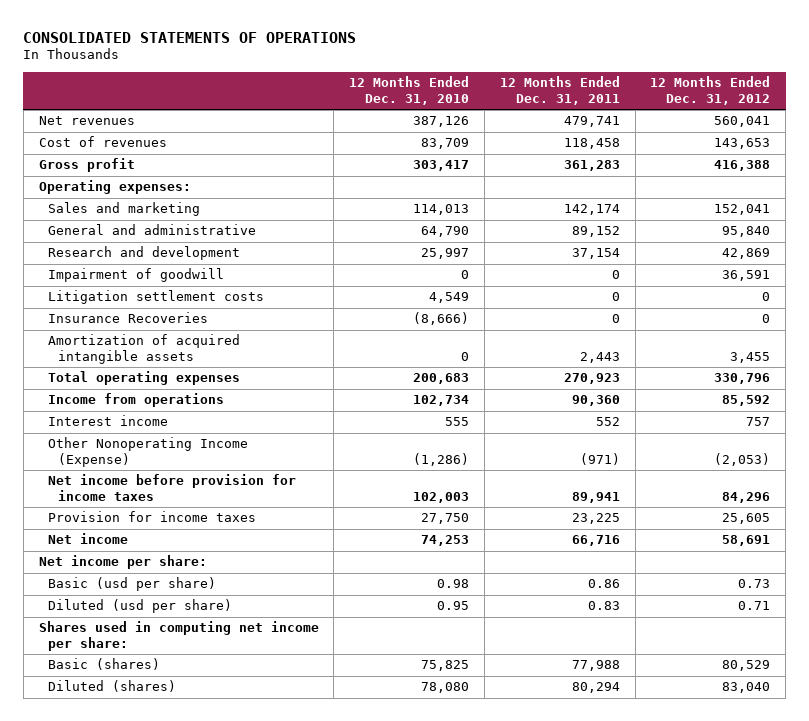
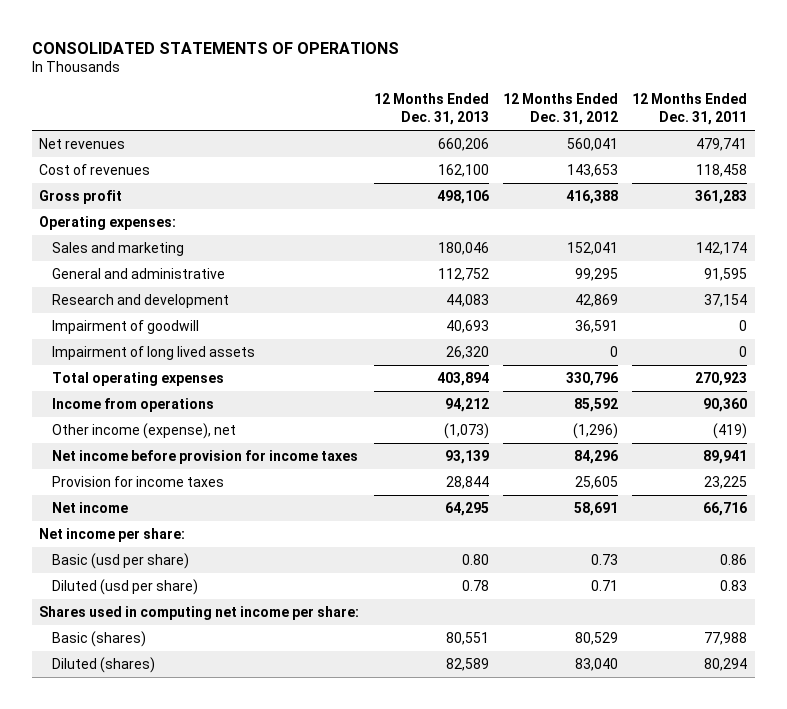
[349,76,470,105] 12 Months Ended Dec. 31, 2010 -> none
none -> [373,93,489,126] 12 Months Ended Dec. 31, 2013
[571,226,620,238] 89,152 -> [704,267,748,281] 91,595
[722,226,771,238] 95,840 -> [575,267,619,281] 99,295
[48,290,265,305] Litigation settlement costs -> none
[48,312,209,324] Insurance Recoveries -> none
[48,334,241,365] Amortization of acquired intangible assets -> none
none -> [52,345,256,360] Impairment of long lived assets
[48,415,169,427] Interest income -> none
[48,437,249,468] Other Nonoperating Income (Expense) -> [52,422,237,439] Other income (expense), net
[579,453,620,466] (971) -> [713,422,748,439] (419)
[714,453,771,467] (2,053) -> [573,422,619,439] (1,296)

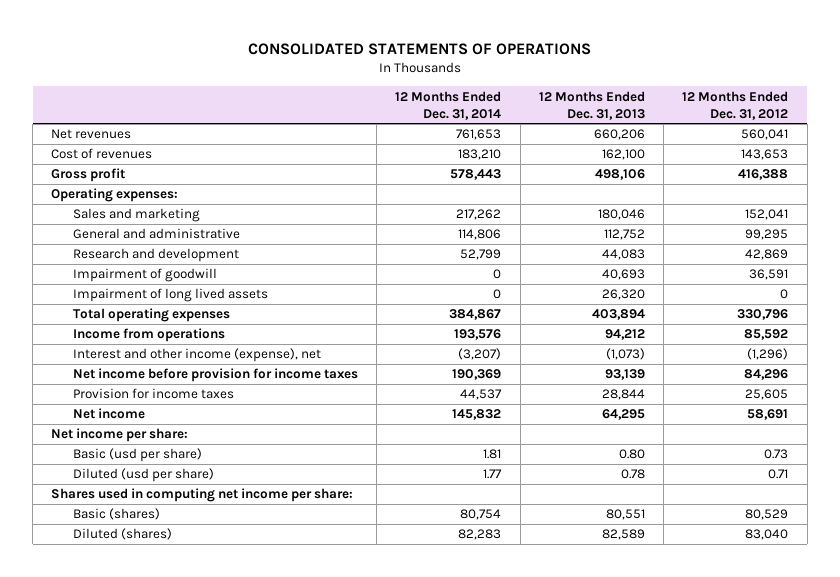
[632,93,748,126] 12 Months Ended Dec. 31, 2011 -> none
none -> [395,90,502,120] 12 Months Ended Dec. 31, 2014
[52,422,237,439] Other income (expense), net -> [72,348,321,363] Interest and other income (expense), net

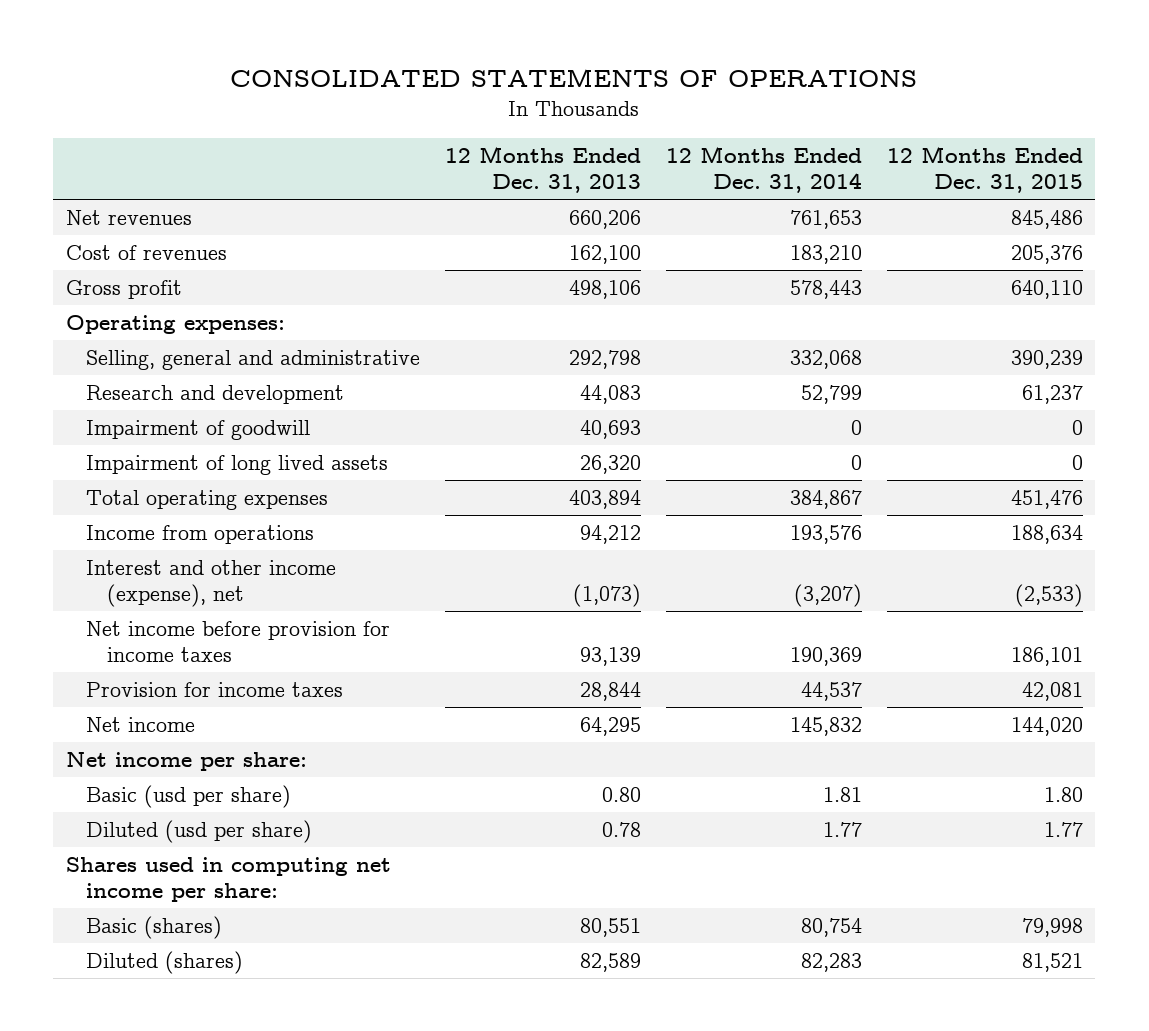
[682,90,789,120] 12 Months Ended Dec. 31, 2012 -> none
none -> [886,146,1083,194] 12 Months Ended Dec. 31, 2015
[72,208,200,223] Sales and marketing -> none
[72,228,240,240] General and administrative -> [86,350,421,371] Selling, general and administrative
[458,229,502,241] 114,806 -> [789,350,862,370] 332,068
[603,229,645,241] 112,752 -> [569,350,642,370] 292,798

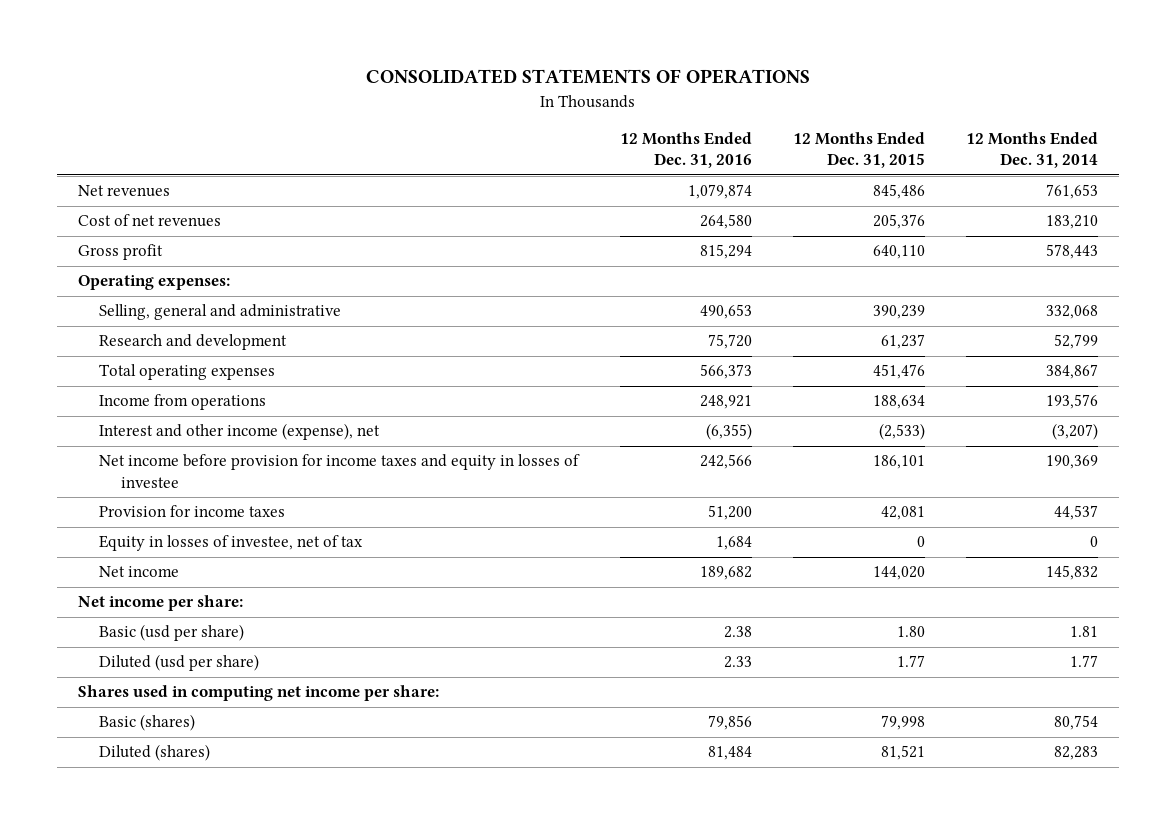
[445,146,642,194] 12 Months Ended Dec. 31, 2013 -> none
none -> [619,132,752,169] 12 Months Ended Dec. 31, 2016
[65,245,227,261] Cost of revenues -> [77,214,221,228] Cost of net revenues
[86,420,311,441] Impairment of goodwill -> none
[86,455,389,476] Impairment of long lived assets -> none
[86,621,391,663] Net income before provision for income taxes -> [99,454,581,488] Net income before provision for income taxes and equity in losses of investee
none -> [99,535,364,552] Equity in losses of investee, net of tax

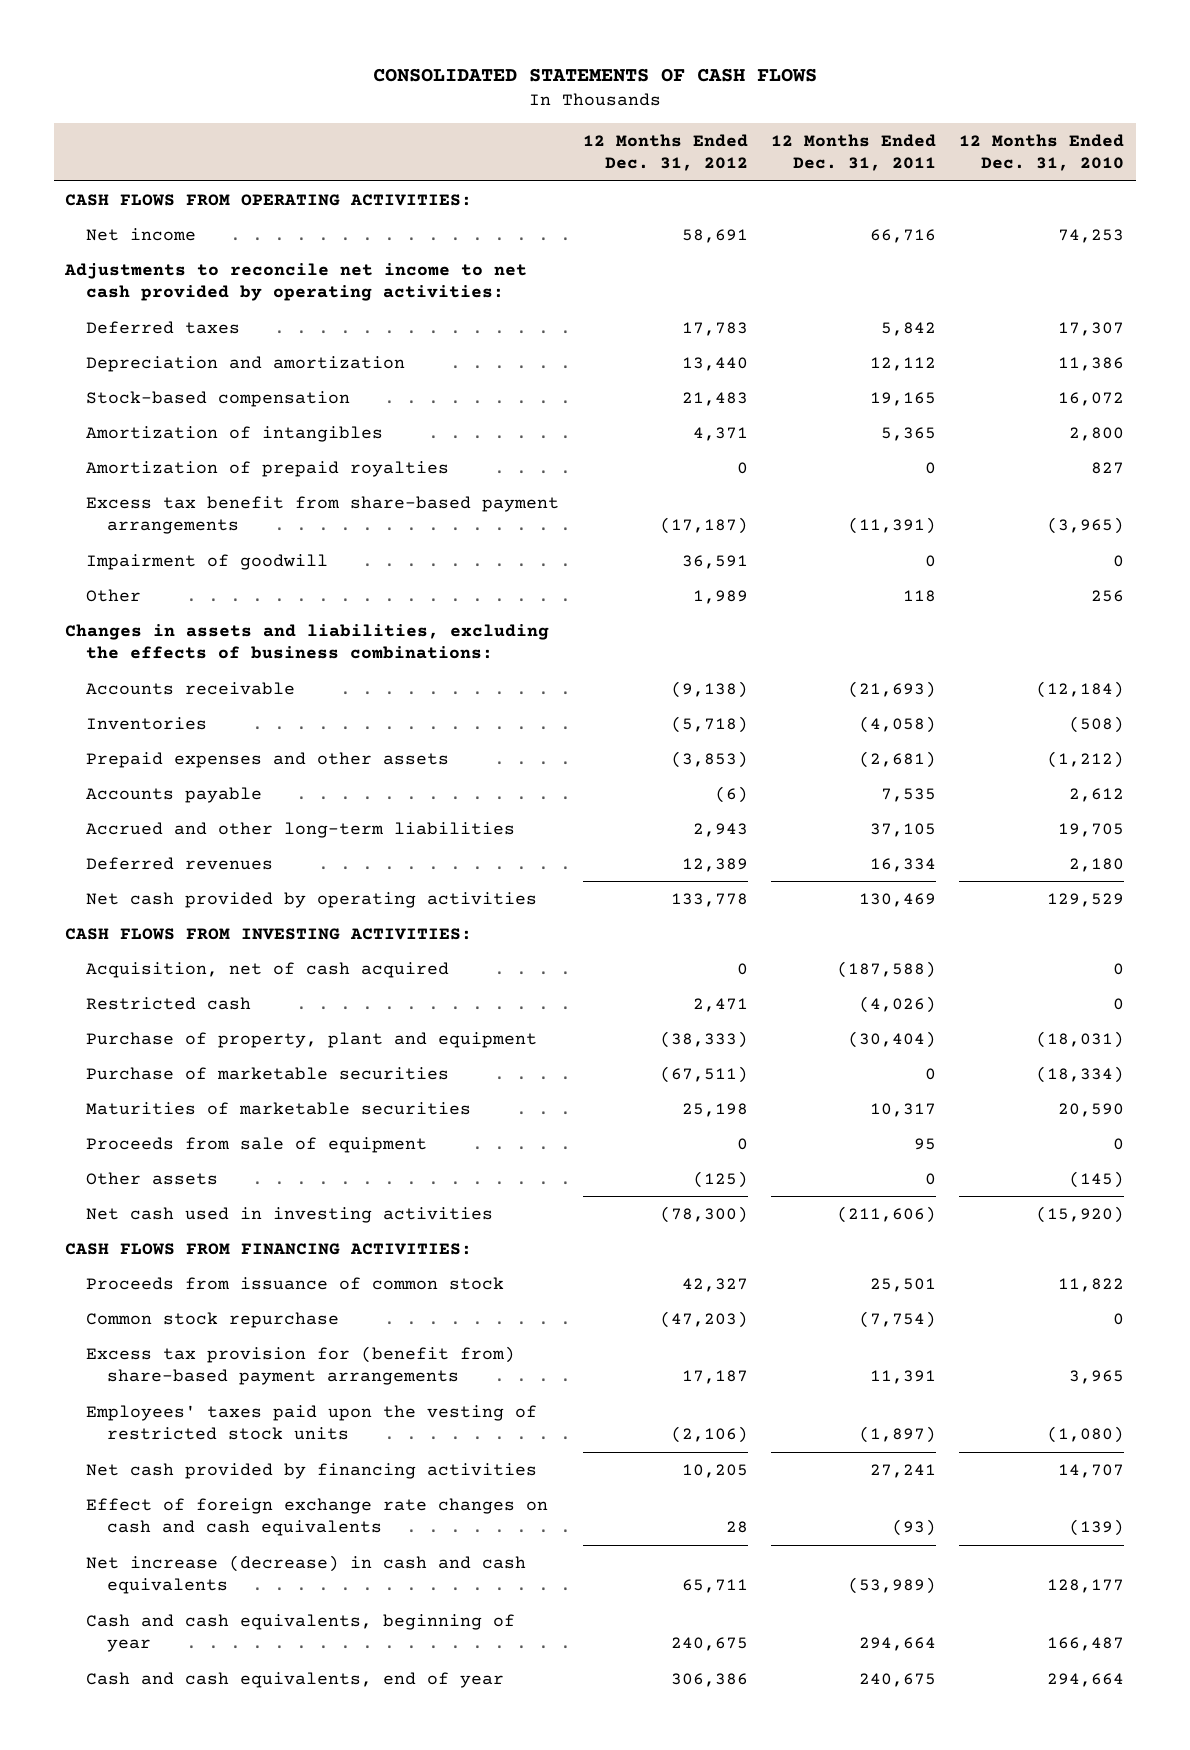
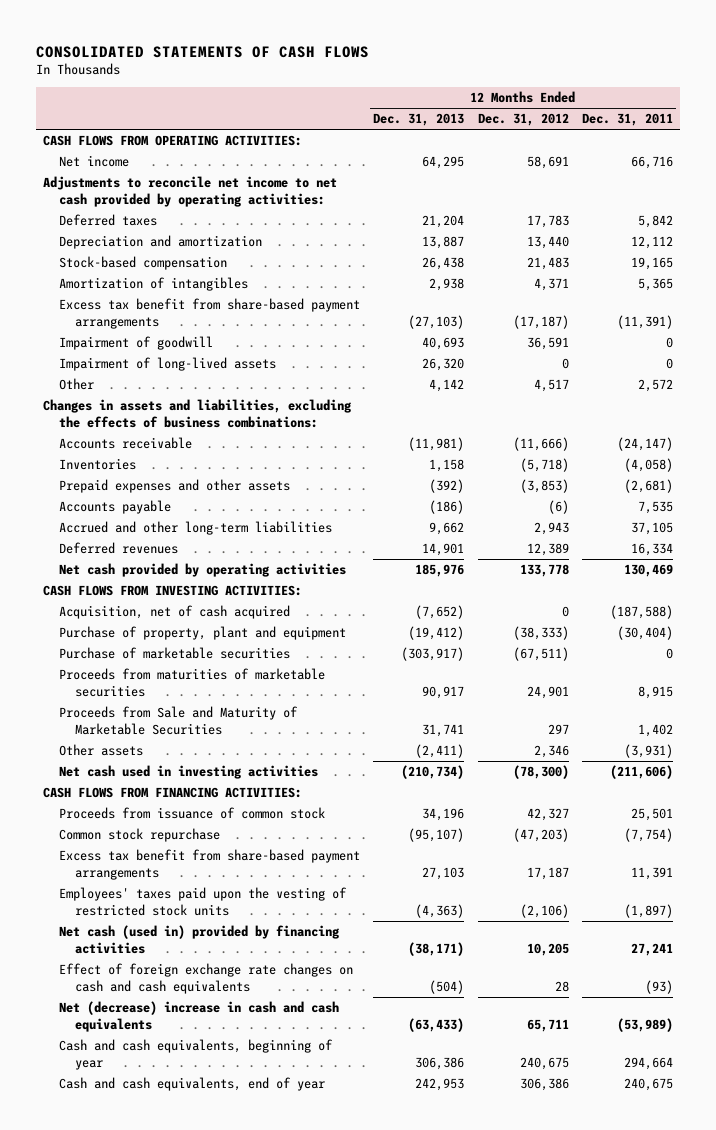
[959,134,1125,172] 12 Months Ended Dec. 31, 2010 -> none
none -> [373,113,465,127] Dec. 31, 2013
[86,460,450,477] Amortization of prepaid royalties -> none
none -> [59,357,277,372] Impairment of long-lived assets
[692,589,748,604] 1,989 -> [533,379,569,393] 4,517
[902,589,936,602] 118 -> [637,379,673,393] 2,572
[670,680,748,698] (9,138) -> [512,437,569,452] (11,666)
[847,680,936,698] (21,693) -> [616,437,673,452] (24,147)
[86,996,252,1010] Restricted cash -> none
[86,1136,428,1153] Proceeds from sale of equipment -> none
[86,1101,472,1115] Maturities of marketable securities -> [59,668,326,697] Proceeds from maturities of marketable securities
[681,1102,748,1117] 25,198 -> [526,685,569,699] 24,901
[869,1102,936,1117] 10,317 -> [637,685,673,699] 8,915
none -> [59,706,299,735] Proceeds from Sale and Maturity of Marketable Securities
[692,1170,748,1188] (125) -> [533,745,569,759] 2,346
[924,1172,936,1185] 0 -> [623,744,673,759] (3,931)
[86,1345,516,1386] Excess tax provision for (benefit from) share-based payment arrangements -> [59,849,361,880] Excess tax benefit from share-based payment arrangements
[86,1462,538,1479] Net cash provided by financing activities -> [59,925,341,954] Net cash (used in) provided by financing activities
[86,1554,527,1595] Net increase (decrease) in cash and cash equivalents -> [59,1001,340,1032] Net (decrease) increase in cash and cash equivalents

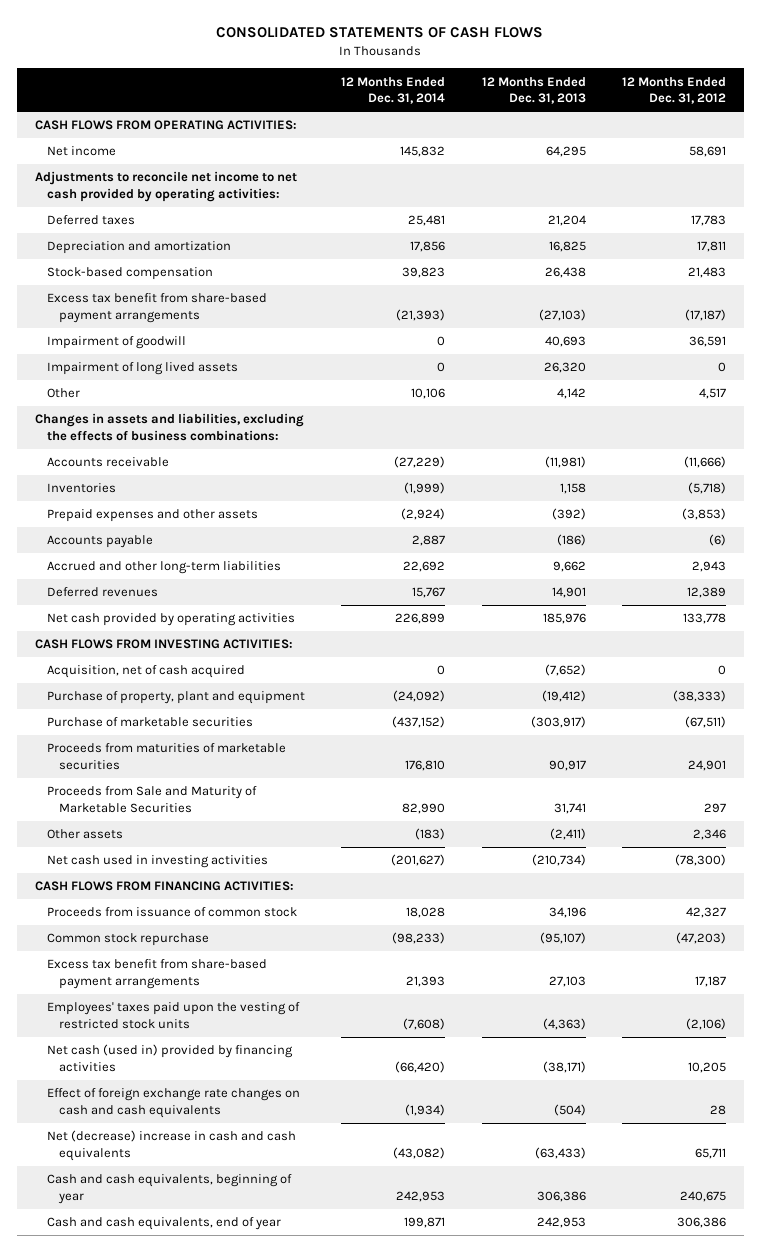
[581,113,673,127] Dec. 31, 2011 -> none
none -> [341,76,446,105] 12 Months Ended Dec. 31, 2014
[422,236,465,250] 13,887 -> [548,241,586,253] 16,825
[526,236,569,250] 13,440 -> [696,241,726,253] 17,811
[59,277,249,292] Amortization of intangibles -> none
[59,357,277,372] Impairment of long-lived assets -> [47,362,239,376] Impairment of long lived assets

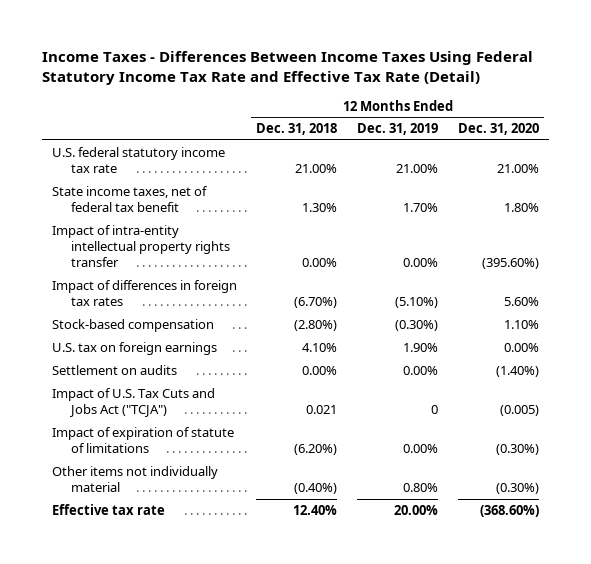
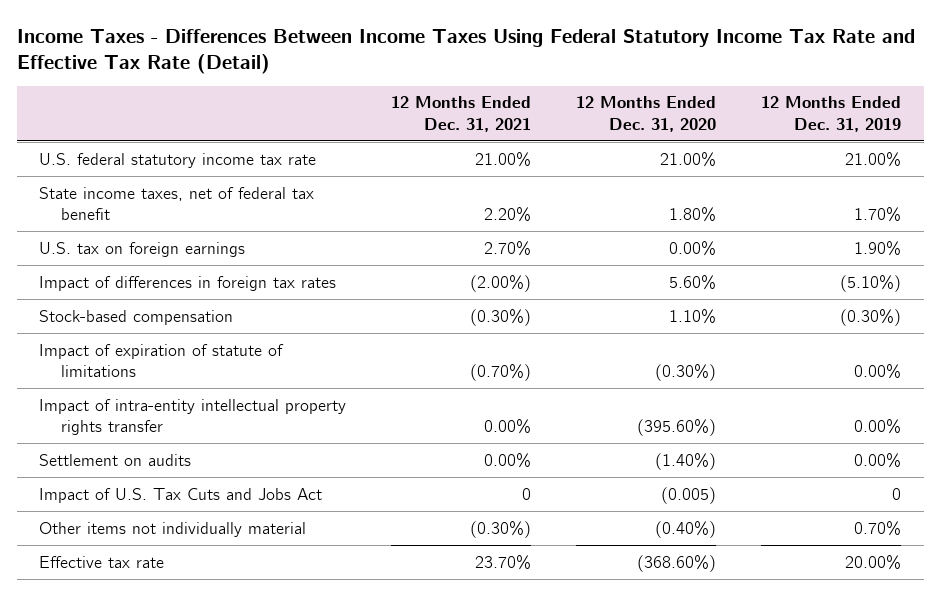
[256,123,338,136] Dec. 31, 2018 -> none
none -> [391,96,532,132] 12 Months Ended Dec. 31, 2021
[51,341,217,355] U.S. tax on foreign earnings -> [39,241,246,257] U.S. tax on foreign earnings
[51,387,215,417] Impact of U.S. Tax Cuts and Jobs Act ("TCJA") -> none
[51,224,231,268] Impact of intra-entity intellectual property rights transfer -> [39,398,347,435] Impact of intra-entity intellectual property rights transfer
[51,364,177,375] Settlement on audits -> [39,453,192,466] Settlement on audits
none -> [39,487,323,503] Impact of U.S. Tax Cuts and Jobs Act
[403,482,439,492] 0.80% -> [854,520,902,536] 0.70%
[496,482,540,494] (0.30%) -> [655,520,717,538] (0.40%)

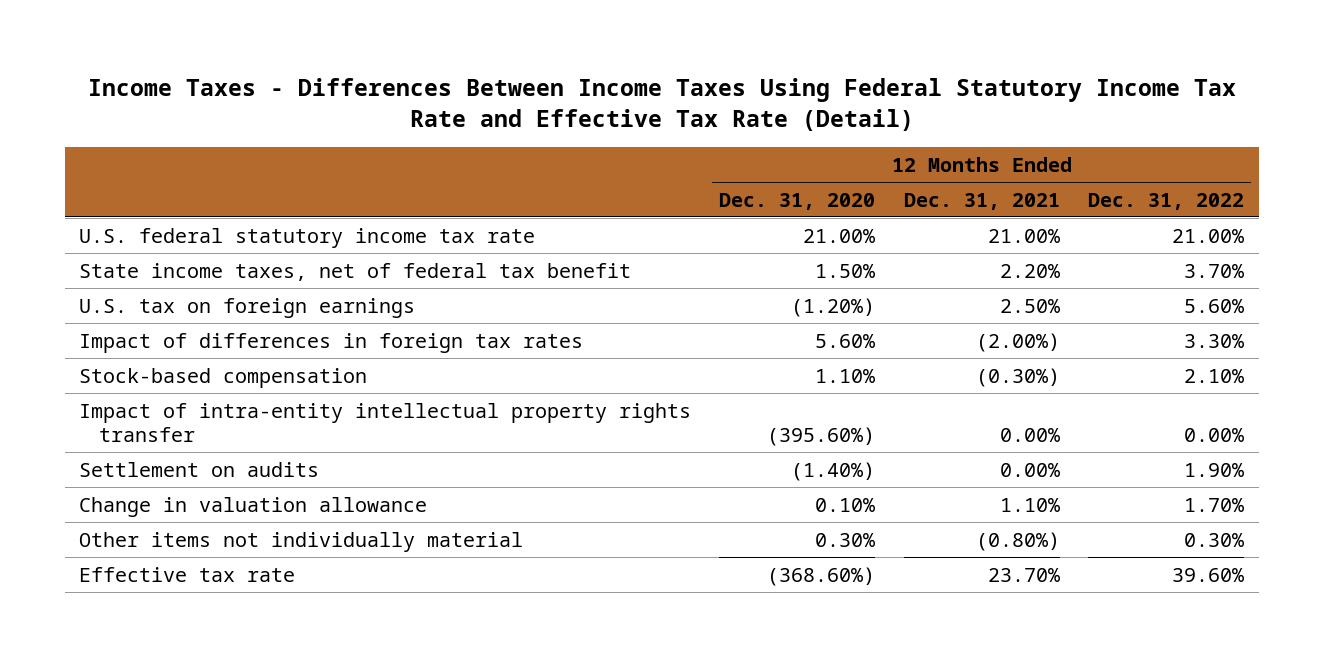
[761,96,902,132] 12 Months Ended Dec. 31, 2019 -> none
none -> [1088,192,1245,210] Dec. 31, 2022
[669,206,717,222] 1.80% -> [815,263,876,278] 1.50%
[484,240,532,256] 2.70% -> [999,298,1060,313] 2.50%
[669,240,717,256] 0.00% -> [791,297,876,317] (1.20%)
[39,343,285,377] Impact of expiration of statute of limitations -> none
[39,487,323,503] Impact of U.S. Tax Cuts and Jobs Act -> none
none -> [79,496,428,517] Change in valuation allowance
[470,520,532,538] (0.30%) -> [975,531,1060,551] (0.80%)
[655,520,717,538] (0.40%) -> [815,532,876,547] 0.30%

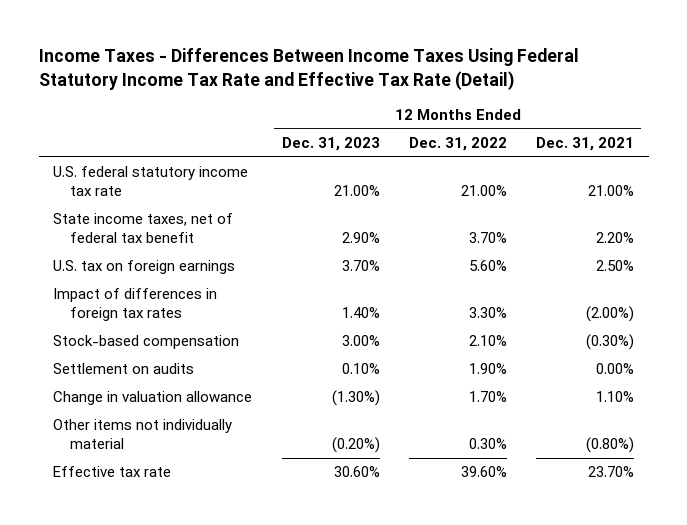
[719,192,876,210] Dec. 31, 2020 -> none
none -> [281,137,380,152] Dec. 31, 2023
[79,402,692,443] Impact of intra-entity intellectual property rights transfer -> none

